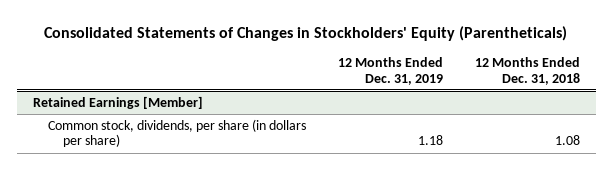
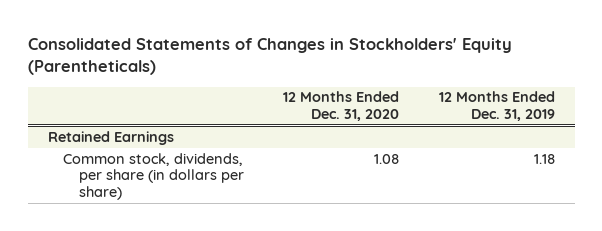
[475,57,581,85] 12 Months Ended Dec. 31, 2018 -> none
none -> [283,91,400,122] 12 Months Ended Dec. 31, 2020
[32,95,203,109] Retained Earnings [Member] -> [47,130,174,145] Retained Earnings

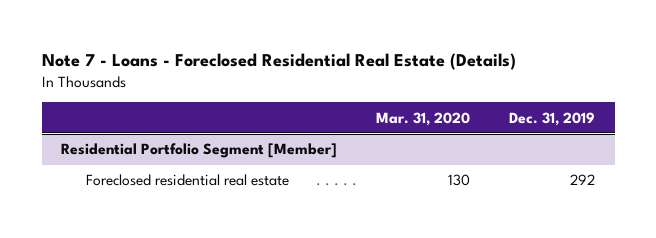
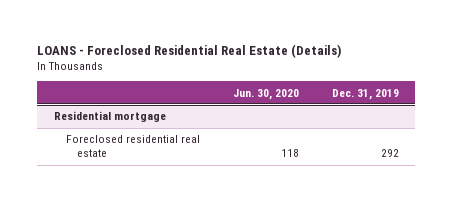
[41,52,516,70] Note 7 - Loans - Foreclosed Residential Real Estate (Details) -> [37,43,342,58] LOANS - Foreclosed Residential Real Estate (Details)
[376,111,471,126] Mar. 31, 2020 -> none
none -> [232,88,299,100] Jun. 30, 2020
[61,143,338,159] Residential Portfolio Segment [Member] -> [53,111,166,123] Residential mortgage

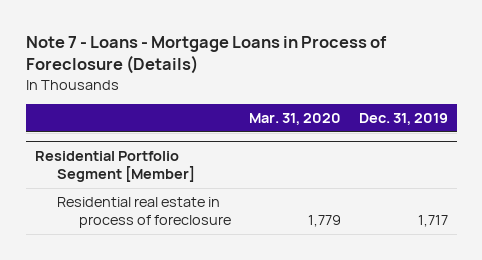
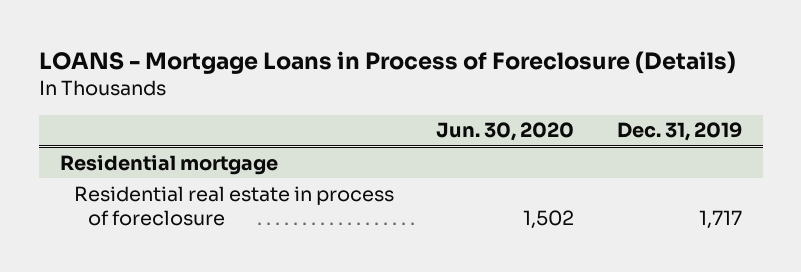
[25,35,387,75] Note 7 - Loans - Mortgage Loans in Process of Foreclosure (Details) -> [38,50,736,74] LOANS - Mortgage Loans in Process of Foreclosure (Details)
[248,113,341,126] Mar. 31, 2020 -> none
none -> [436,122,575,142] Jun. 30, 2020
[34,151,195,183] Residential Portfolio Segment [Member] -> [59,154,278,175] Residential mortgage

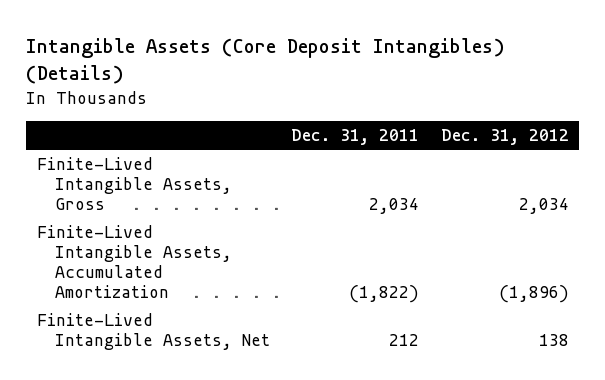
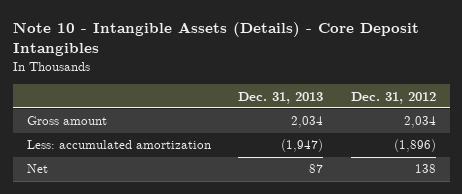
[26,38,506,85] Intangible Assets (Core Deposit Intangibles) (Details) -> [12,22,419,57] Note 10 - Intangible Assets (Details) - Core Deposit Intangibles
[291,129,420,146] Dec. 31, 2011 -> none
none -> [238,91,324,104] Dec. 31, 2013
[36,157,233,211] Finite-Lived Intangible Assets, Gross -> [26,116,107,126] Gross amount
[36,225,233,299] Finite-Lived Intangible Assets, Accumulated Amortization -> [26,140,211,150] Less: accumulated amortization
[36,313,271,351] Finite-Lived Intangible Assets, Net -> [26,164,48,174] Net

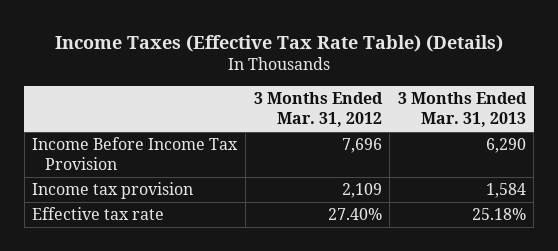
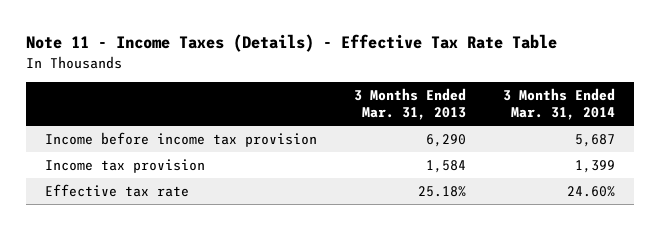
[55,34,504,52] Income Taxes (Effective Tax Rate Table) (Details) -> [26,34,558,53] Note 11 - Income Taxes (Details) - Effective Tax Rate Table
[253,92,383,128] 3 Months Ended Mar. 31, 2012 -> none
none -> [503,87,616,121] 3 Months Ended Mar. 31, 2014
[32,137,239,171] Income Before Income Tax Provision -> [45,132,318,148] Income before income tax provision

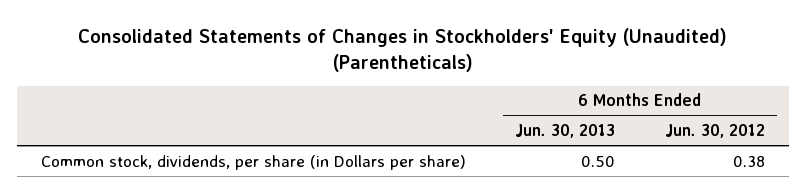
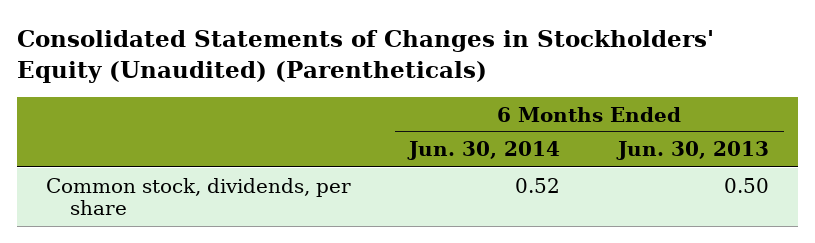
[664,124,765,139] Jun. 30, 2012 -> none
none -> [407,141,561,161] Jun. 30, 2014
[41,154,467,170] Common stock, dividends, per share (in Dollars per share) -> [46,177,352,216] Common stock, dividends, per share

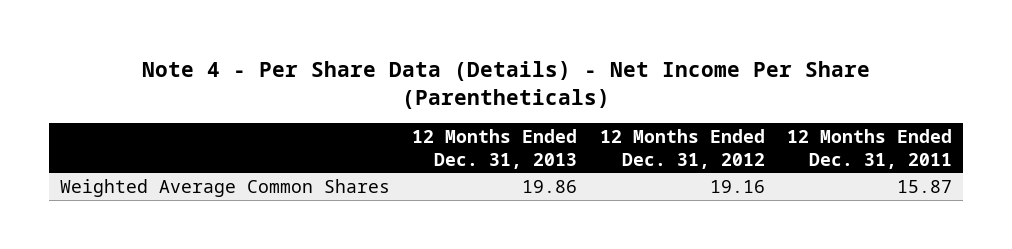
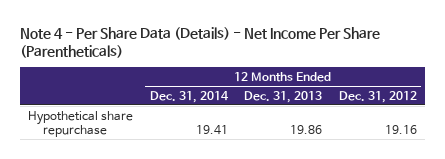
[787,129,953,169] 12 Months Ended Dec. 31, 2011 -> none
none -> [149,90,229,103] Dec. 31, 2014
[60,178,391,197] Weighted Average Common Shares -> [27,110,133,137] Hypothetical share repurchase

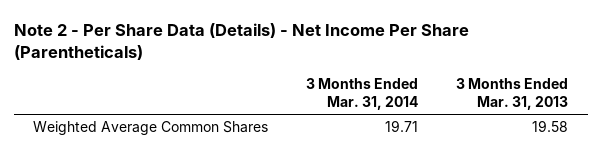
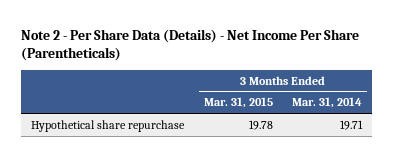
[456,78,569,111] 3 Months Ended Mar. 31, 2013 -> none
none -> [203,97,273,109] Mar. 31, 2015
[32,121,268,136] Weighted Average Common Shares -> [30,119,185,132] Hypothetical share repurchase

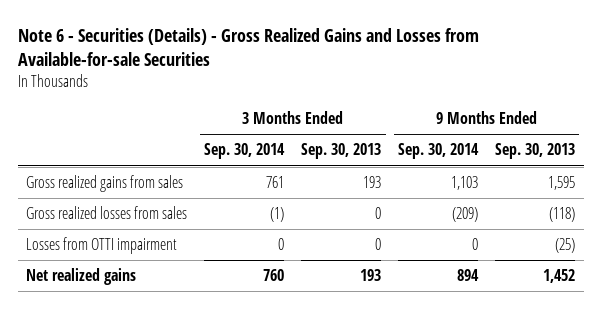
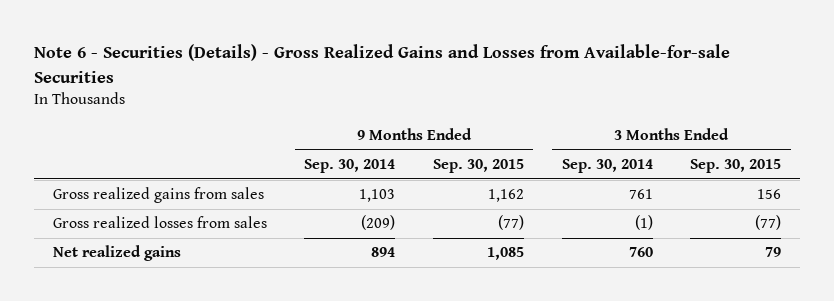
[301,143,382,160] Sep. 30, 2013 -> none
[495,143,576,160] Sep. 30, 2013 -> none
none -> [432,158,524,173] Sep. 30, 2015
none -> [690,158,782,173] Sep. 30, 2015
[26,237,178,255] Losses from OTTI impairment -> none

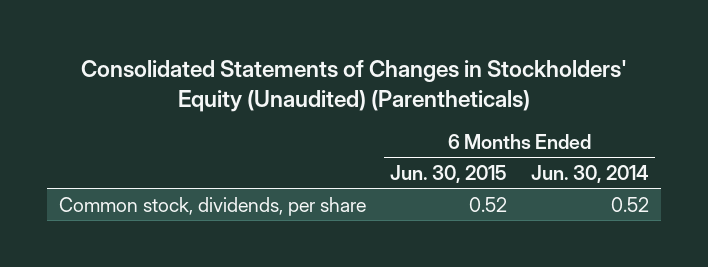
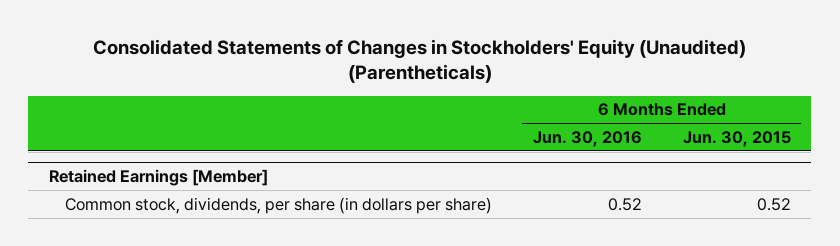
[531,164,650,183] Jun. 30, 2014 -> none
none -> [532,130,642,147] Jun. 30, 2016
none -> [49,168,269,186] Retained Earnings [Member]
[58,196,366,216] Common stock, dividends, per share -> [64,196,492,214] Common stock, dividends, per share (in dollars per share)

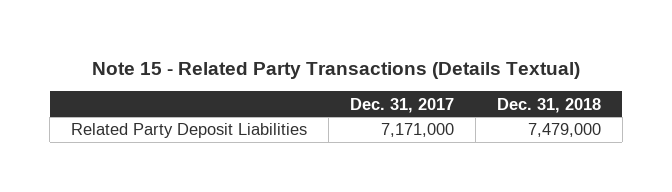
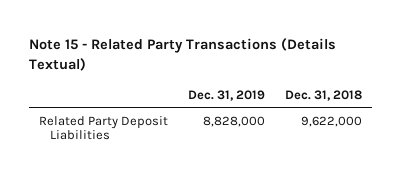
[350,97,455,113] Dec. 31, 2017 -> none
none -> [188,89,266,101] Dec. 31, 2019
[528,123,602,138] 7,479,000 -> [300,115,362,127] 9,622,000

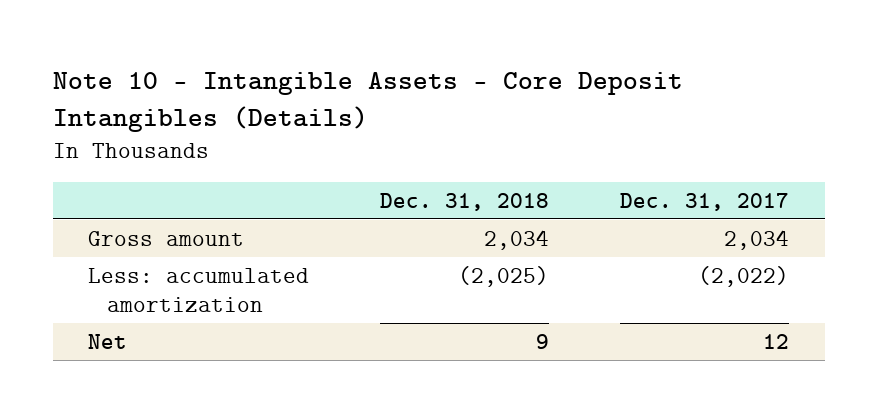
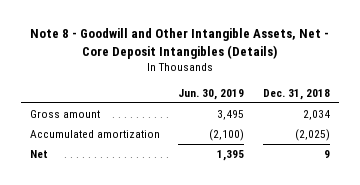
[52,72,683,133] Note 10 - Intangible Assets - Core Deposit Intangibles (Details) -> [29,28,329,59] Note 8 - Goodwill and Other Intangible Assets, Net - Core Deposit Intangibles (Details)
[620,192,790,211] Dec. 31, 2017 -> none
none -> [178,88,245,100] Jun. 30, 2019
[88,267,310,313] Less: accumulated amortization -> [29,129,160,138] Accumulated amortization

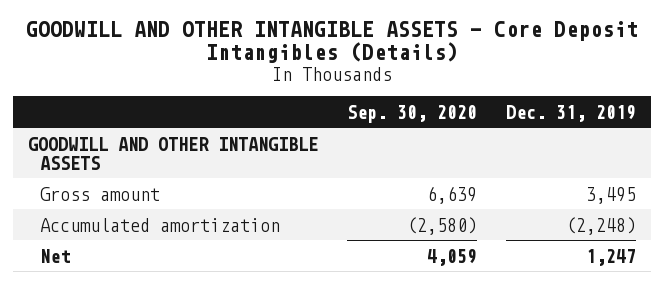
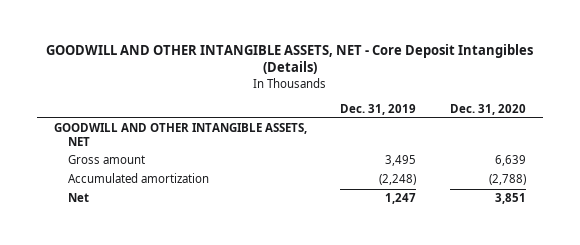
[25,20,638,64] GOODWILL AND OTHER INTANGIBLE ASSETS - Core Deposit Intangibles (Details) -> [45,43,533,75] GOODWILL AND OTHER INTANGIBLE ASSETS, NET - Core Deposit Intangibles (Details)
[346,104,477,123] Sep. 30, 2020 -> none
none -> [450,103,527,115] Dec. 31, 2020
[27,136,318,170] GOODWILL AND OTHER INTANGIBLE ASSETS -> [53,123,307,146] GOODWILL AND OTHER INTANGIBLE ASSETS, NET

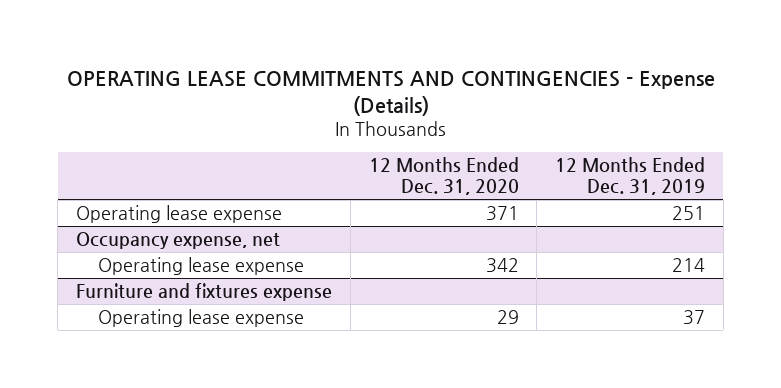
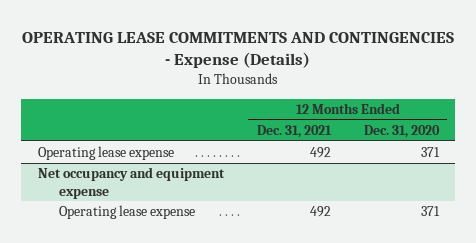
[555,157,706,196] 12 Months Ended Dec. 31, 2019 -> none
none -> [256,124,332,138] Dec. 31, 2021
[76,282,333,301] Furniture and fixtures expense -> none
[97,308,304,327] Operating lease expense -> none
[76,231,281,249] Occupancy expense, net -> [37,167,225,199] Net occupancy and equipment expense
[485,257,519,273] 342 -> [420,206,440,217] 371

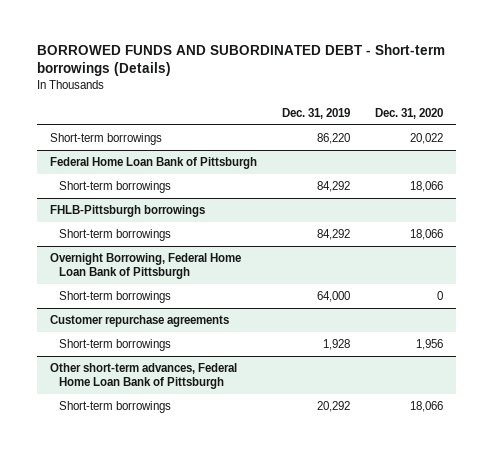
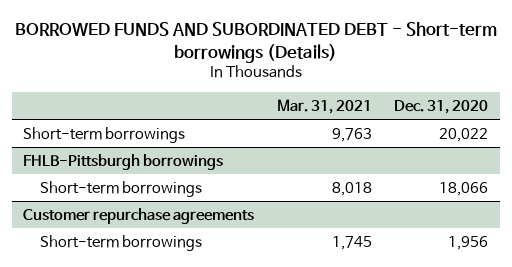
[282,107,351,119] Dec. 31, 2019 -> none
none -> [276,98,372,114] Mar. 31, 2021
[49,156,257,169] Federal Home Loan Bank of Pittsburgh -> none
[59,180,172,193] Short-term borrowings -> none
[49,252,241,280] Overnight Borrowing, Federal Home Loan Bank of Pittsburgh -> none
[59,290,172,303] Short-term borrowings -> none
[49,362,237,390] Other short-term advances, Federal Home Loan Bank of Pittsburgh -> none
[59,400,172,413] Short-term borrowings -> none

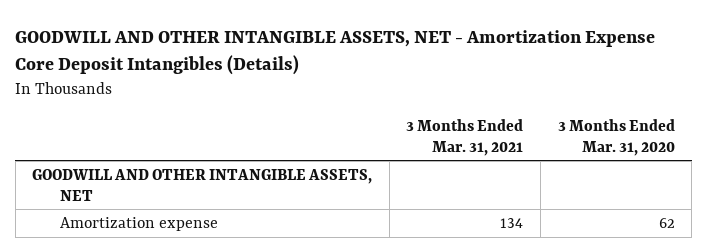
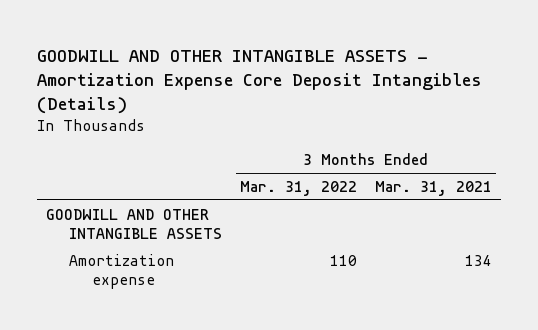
[15,29,656,76] GOODWILL AND OTHER INTANGIBLE ASSETS, NET - Amortization Expense Core Deposit Intangibles (Details) -> [37,49,483,114] GOODWILL AND OTHER INTANGIBLE ASSETS - Amortization Expense Core Deposit Intangibles (Details)
[557,118,675,156] 3 Months Ended Mar. 31, 2020 -> none
none -> [240,180,358,196] Mar. 31, 2022
[32,168,373,201] GOODWILL AND OTHER INTANGIBLE ASSETS, NET -> [46,208,223,239] GOODWILL AND OTHER INTANGIBLE ASSETS

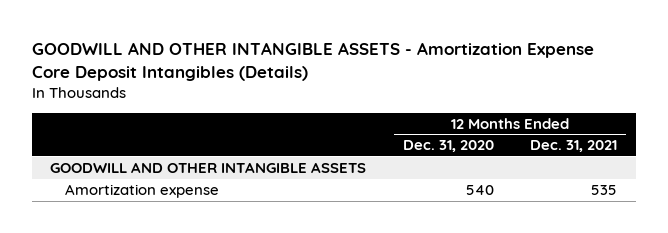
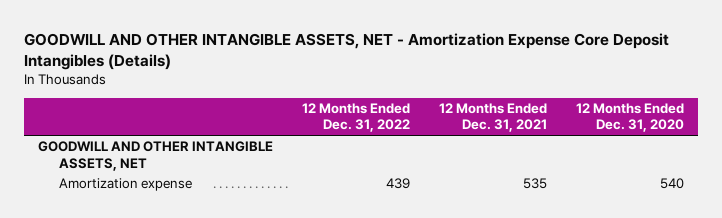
[31,41,594,81] GOODWILL AND OTHER INTANGIBLE ASSETS - Amortization Expense Core Deposit Intangibles (Details) -> [23,32,669,70] GOODWILL AND OTHER INTANGIBLE ASSETS, NET - Amortization Expense Core Deposit Intangibles (Details)
none -> [302,103,411,133] 12 Months Ended Dec. 31, 2022
[50,161,367,173] GOODWILL AND OTHER INTANGIBLE ASSETS -> [38,141,274,171] GOODWILL AND OTHER INTANGIBLE ASSETS, NET

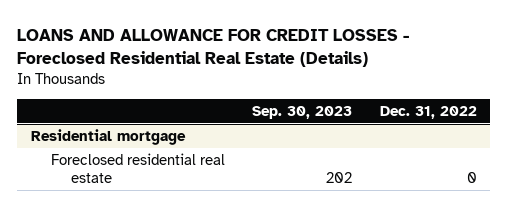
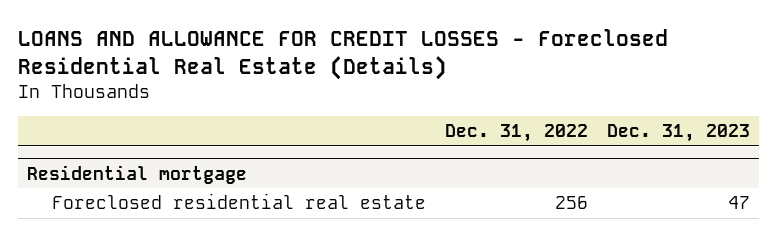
[252,105,353,119] Sep. 30, 2023 -> none
none -> [607,124,751,143] Dec. 31, 2023
[466,172,477,184] 0 -> [555,196,589,210] 256

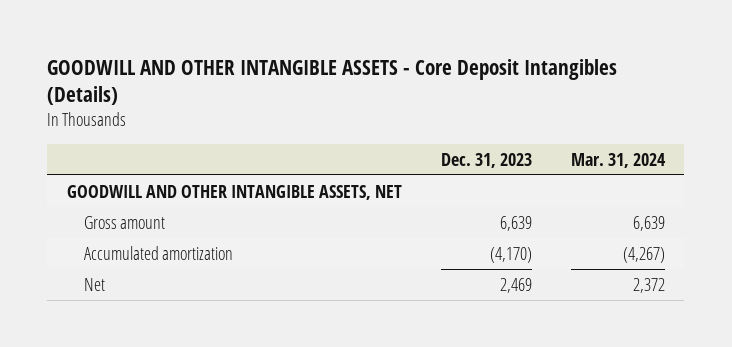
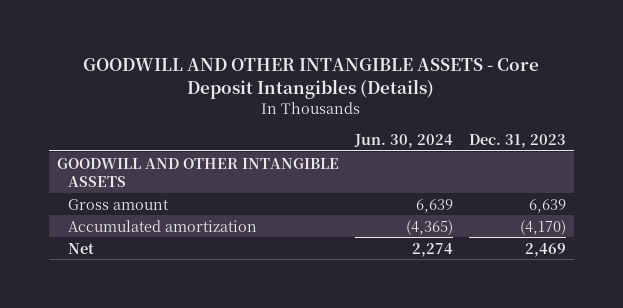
[570,152,666,168] Mar. 31, 2024 -> none
none -> [353,133,453,148] Jun. 30, 2024
[66,184,402,200] GOODWILL AND OTHER INTANGIBLE ASSETS, NET -> [56,157,339,187] GOODWILL AND OTHER INTANGIBLE ASSETS

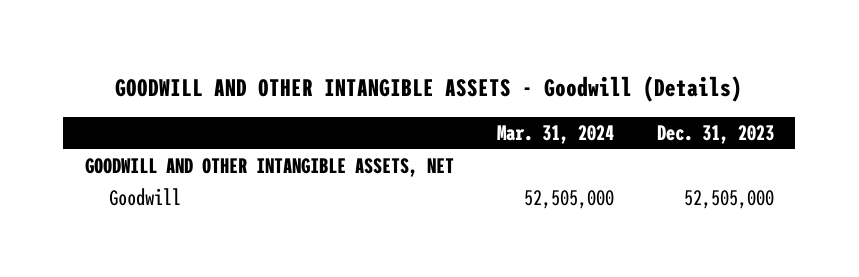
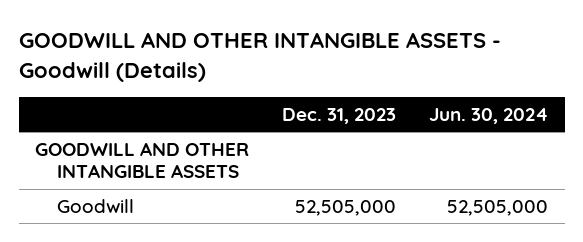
[496,125,614,145] Mar. 31, 2024 -> none
none -> [429,107,549,124] Jun. 30, 2024
[84,158,454,178] GOODWILL AND OTHER INTANGIBLE ASSETS, NET -> [35,141,250,179] GOODWILL AND OTHER INTANGIBLE ASSETS

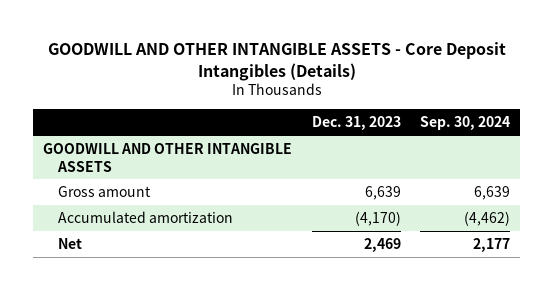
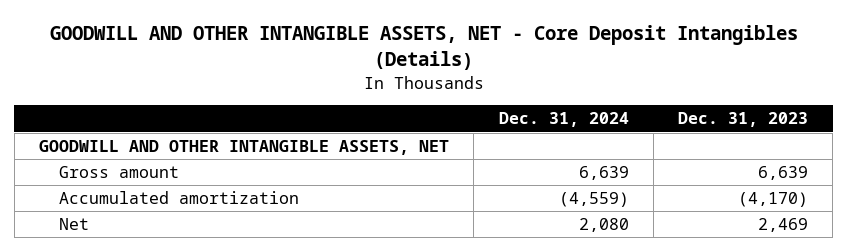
[47,41,506,81] GOODWILL AND OTHER INTANGIBLE ASSETS - Core Deposit Intangibles (Details) -> [49,25,798,71] GOODWILL AND OTHER INTANGIBLE ASSETS, NET - Core Deposit Intangibles (Details)
[420,116,511,131] Sep. 30, 2024 -> none
none -> [498,112,629,128] Dec. 31, 2024
[43,142,293,172] GOODWILL AND OTHER INTANGIBLE ASSETS -> [39,140,450,156] GOODWILL AND OTHER INTANGIBLE ASSETS, NET

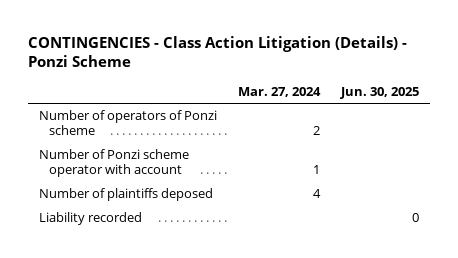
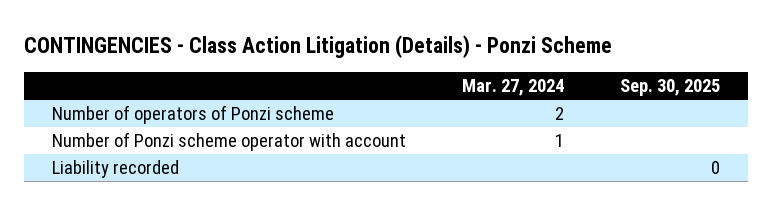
[340,86,420,99] Jun. 30, 2025 -> none
none -> [619,79,720,97] Sep. 30, 2025
[38,188,213,202] Number of plaintiffs deposed -> none

